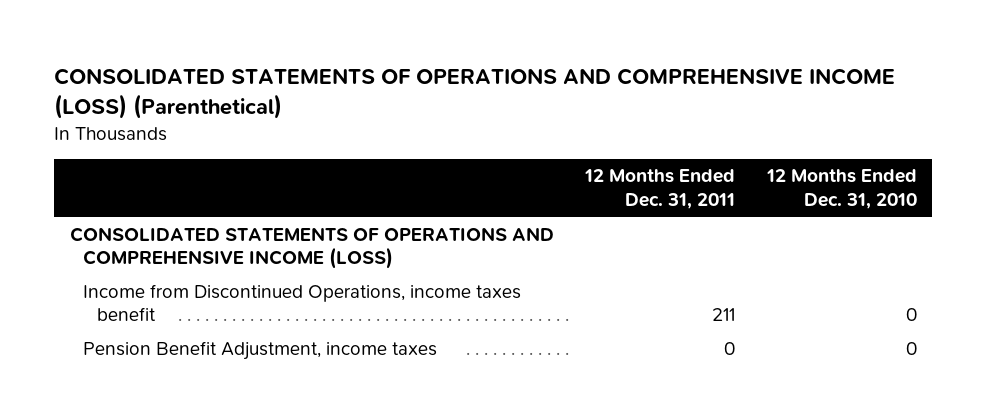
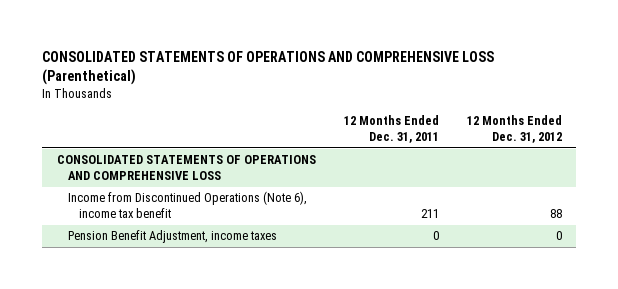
[53,67,895,119] CONSOLIDATED STATEMENTS OF OPERATIONS AND COMPREHENSIVE INCOME (LOSS) (Parenthetical) -> [42,50,495,85] CONSOLIDATED STATEMENTS OF OPERATIONS AND COMPREHENSIVE LOSS (Parenthetical)
[765,169,917,209] 12 Months Ended Dec. 31, 2010 -> none
none -> [466,115,562,144] 12 Months Ended Dec. 31, 2012
[69,226,554,269] CONSOLIDATED STATEMENTS OF OPERATIONS AND COMPREHENSIVE INCOME (LOSS) -> [56,155,316,181] CONSOLIDATED STATEMENTS OF OPERATIONS AND COMPREHENSIVE LOSS
[83,283,522,321] Income from Discontinued Operations, income taxes benefit -> [67,191,307,219] Income from Discontinued Operations (Note 6), income tax benefit

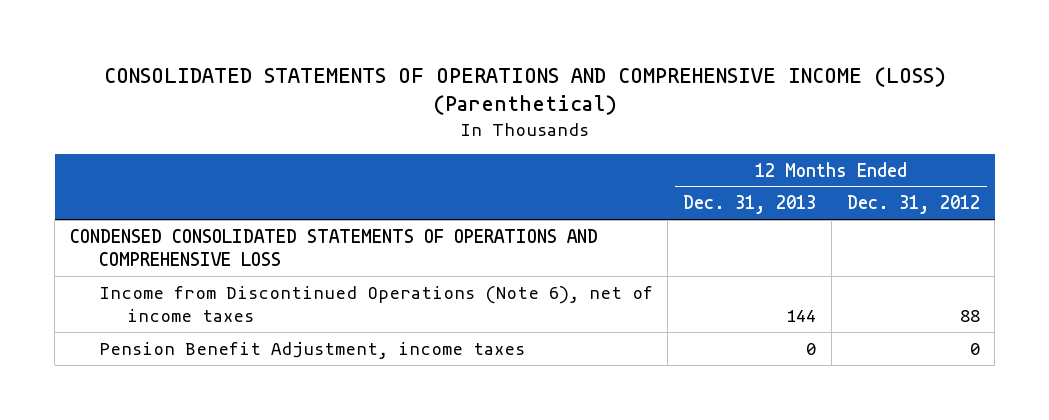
[42,50,495,85] CONSOLIDATED STATEMENTS OF OPERATIONS AND COMPREHENSIVE LOSS (Parenthetical) -> [103,66,946,116] CONSOLIDATED STATEMENTS OF OPERATIONS AND COMPREHENSIVE INCOME (LOSS) (Parenthetical)
[343,115,439,144] 12 Months Ended Dec. 31, 2011 -> none
none -> [683,195,817,215] Dec. 31, 2013
[56,155,316,181] CONSOLIDATED STATEMENTS OF OPERATIONS AND COMPREHENSIVE LOSS -> [69,228,598,267] CONDENSED CONSOLIDATED STATEMENTS OF OPERATIONS AND COMPREHENSIVE LOSS
[67,191,307,219] Income from Discontinued Operations (Note 6), income tax benefit -> [98,285,653,323] Income from Discontinued Operations (Note 6), net of income taxes

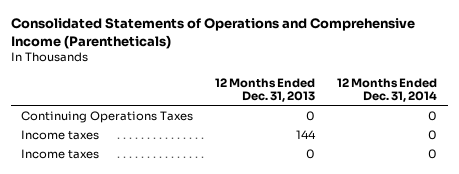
[103,66,946,116] CONSOLIDATED STATEMENTS OF OPERATIONS AND COMPREHENSIVE INCOME (LOSS) (Parenthetical) -> [10,18,415,49] Consolidated Statements of Operations and Comprehensive Income (Parentheticals)
[846,195,980,215] Dec. 31, 2012 -> none
none -> [337,77,438,102] 12 Months Ended Dec. 31, 2014
[69,228,598,267] CONDENSED CONSOLIDATED STATEMENTS OF OPERATIONS AND COMPREHENSIVE LOSS -> none
none -> [21,110,194,123] Continuing Operations Taxes
[98,285,653,323] Income from Discontinued Operations (Note 6), net of income taxes -> [21,129,100,140] Income taxes
[98,341,525,359] Pension Benefit Adjustment, income taxes -> [21,148,100,159] Income taxes

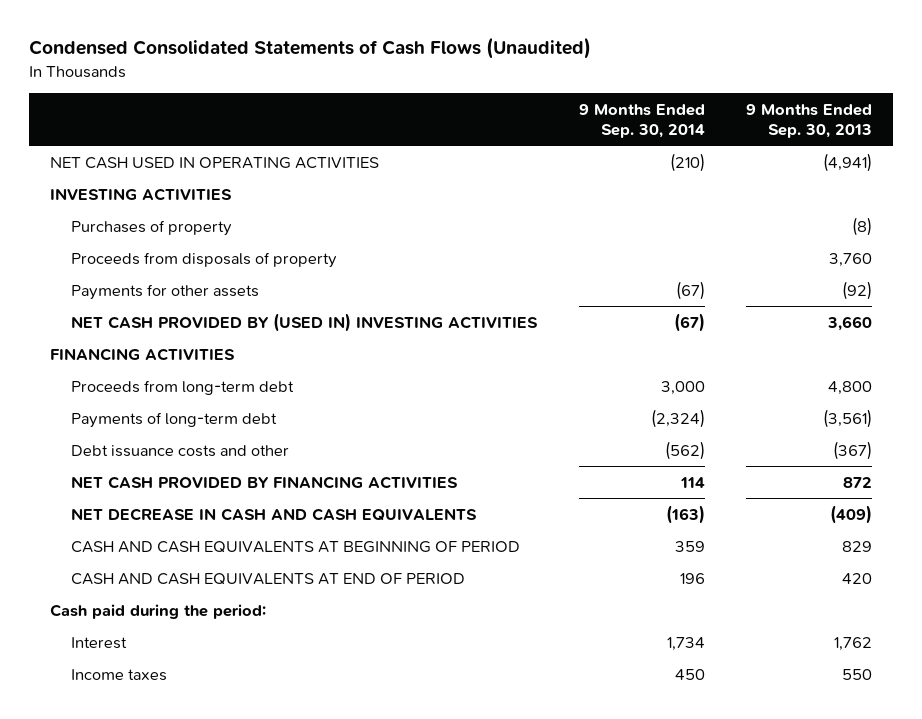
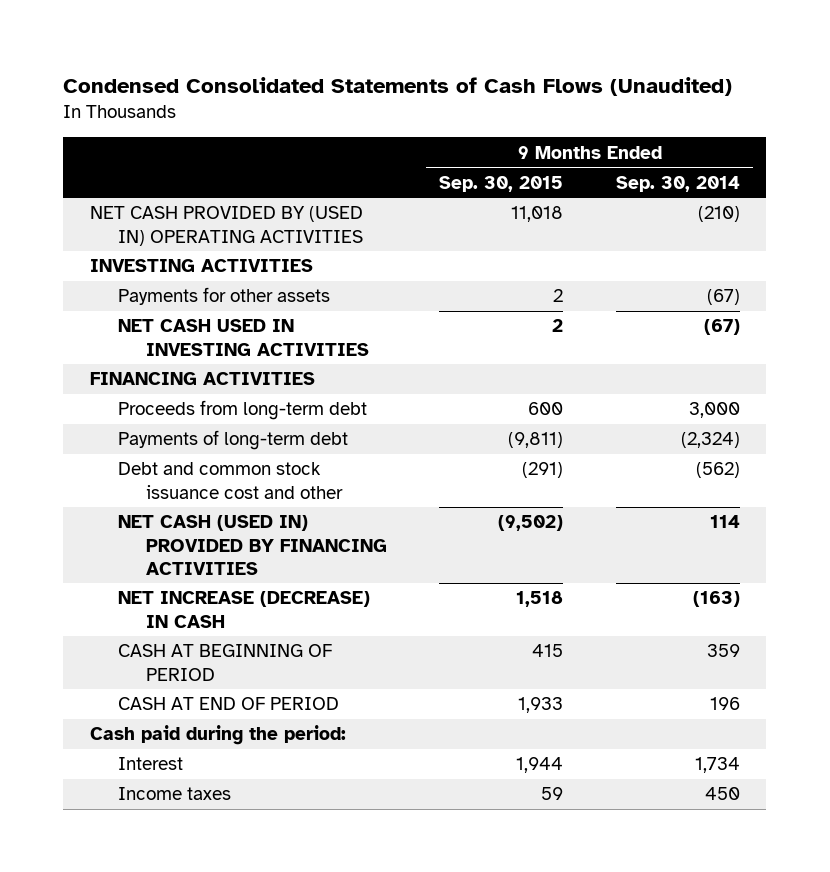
[746,103,873,138] 9 Months Ended Sep. 30, 2013 -> none
none -> [439,175,564,192] Sep. 30, 2015
[49,156,379,169] NET CASH USED IN OPERATING ACTIVITIES -> [89,206,363,246] NET CASH PROVIDED BY (USED IN) OPERATING ACTIVITIES
[70,219,232,236] Purchases of property -> none
[70,251,337,268] Proceeds from disposals of property -> none
[70,312,538,332] NET CASH PROVIDED BY (USED IN) INVESTING ACTIVITIES -> [117,319,369,356] NET CASH USED IN INVESTING ACTIVITIES
[70,444,289,457] Debt issuance costs and other -> [117,462,343,499] Debt and common stock issuance cost and other
[70,475,458,489] NET CASH PROVIDED BY FINANCING ACTIVITIES -> [117,515,387,575] NET CASH (USED IN) PROVIDED BY FINANCING ACTIVITIES
[70,507,477,521] NET DECREASE IN CASH AND CASH EQUIVALENTS -> [117,591,370,628] NET INCREASE (DECREASE) IN CASH
[70,540,520,553] CASH AND CASH EQUIVALENTS AT BEGINNING OF PERIOD -> [117,644,332,681] CASH AT BEGINNING OF PERIOD
[70,572,465,585] CASH AND CASH EQUIVALENTS AT END OF PERIOD -> [117,697,339,711] CASH AT END OF PERIOD

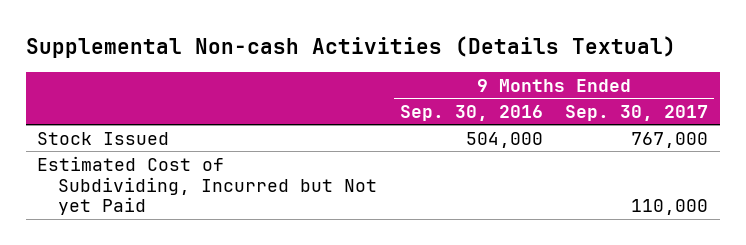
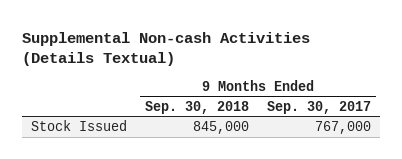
[399,104,543,121] Sep. 30, 2016 -> none
none -> [145,100,250,114] Sep. 30, 2018
[37,155,378,216] Estimated Cost of Subdividing, Incurred but Not yet Paid -> none

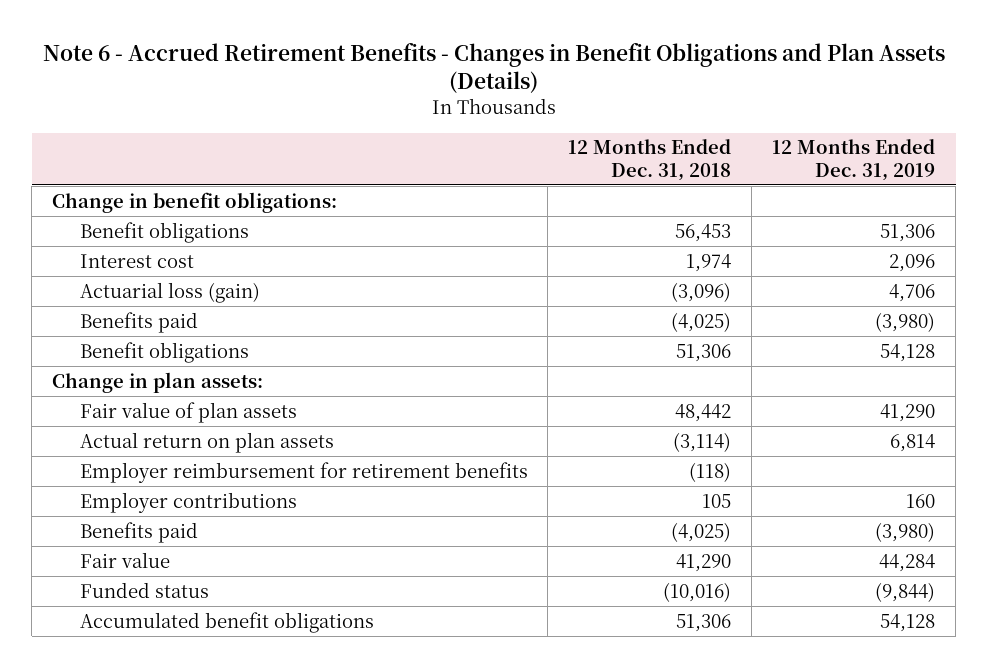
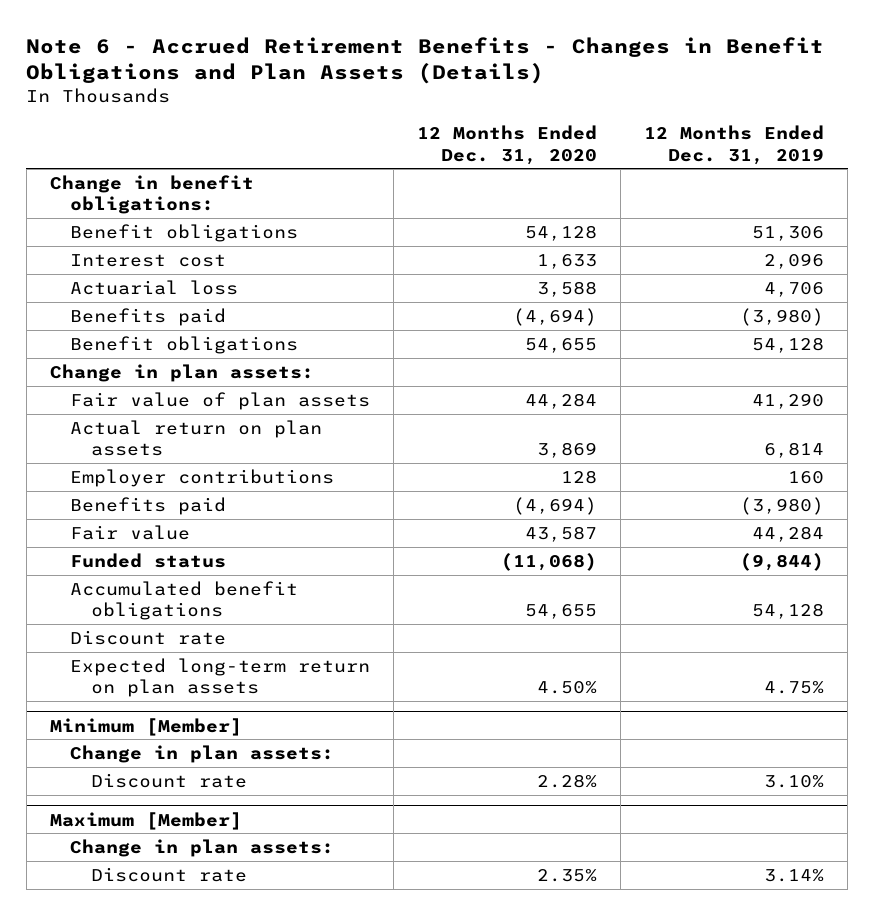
[568,139,732,181] 12 Months Ended Dec. 31, 2018 -> none
none -> [417,125,598,165] 12 Months Ended Dec. 31, 2020
[79,281,260,303] Actuarial loss (gain) -> [70,279,239,295] Actuarial loss
[79,461,528,483] Employer reimbursement for retirement benefits -> none
none -> [70,629,227,645] Discount rate
none -> [70,657,371,698] Expected long-term return on plan assets
none -> [49,717,242,736] Minimum [Member]
none -> [70,744,335,763] Change in plan assets:
none -> [90,772,247,788] Discount rate
none -> [49,811,242,830] Maximum [Member]
none -> [70,838,335,857] Change in plan assets:
none -> [90,866,247,882] Discount rate

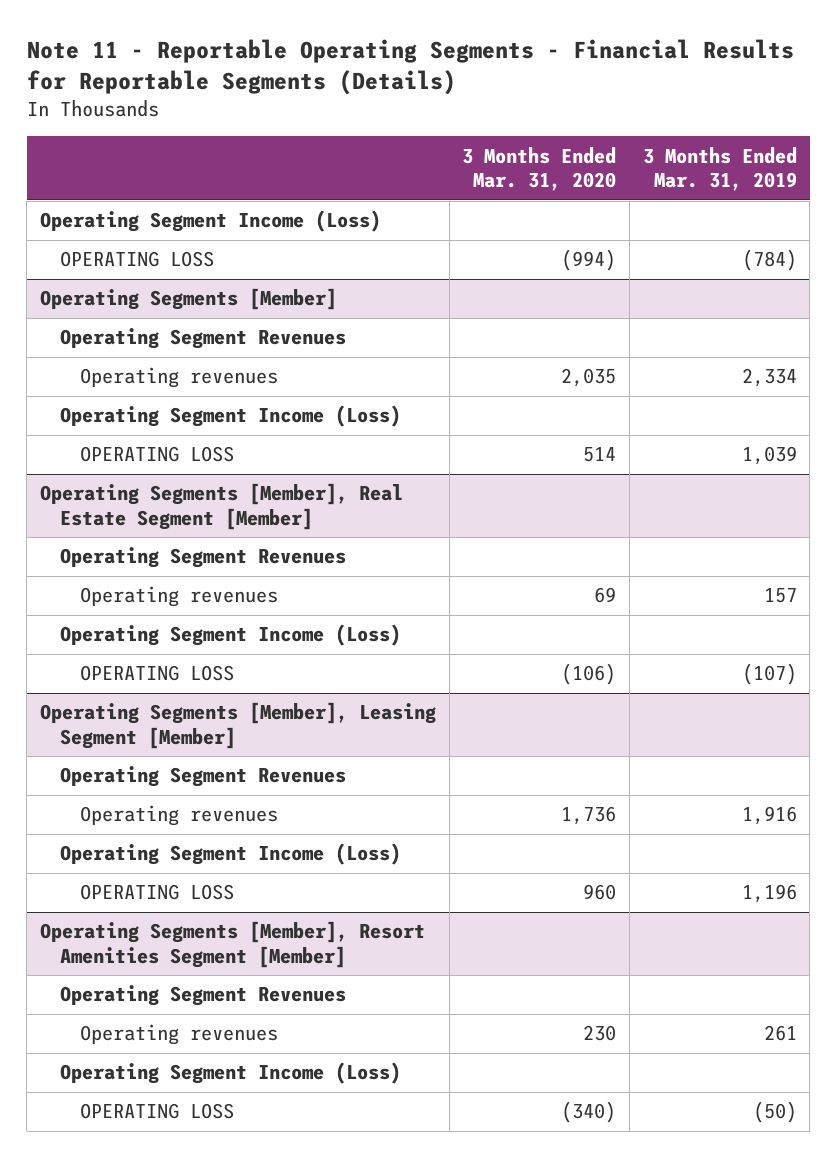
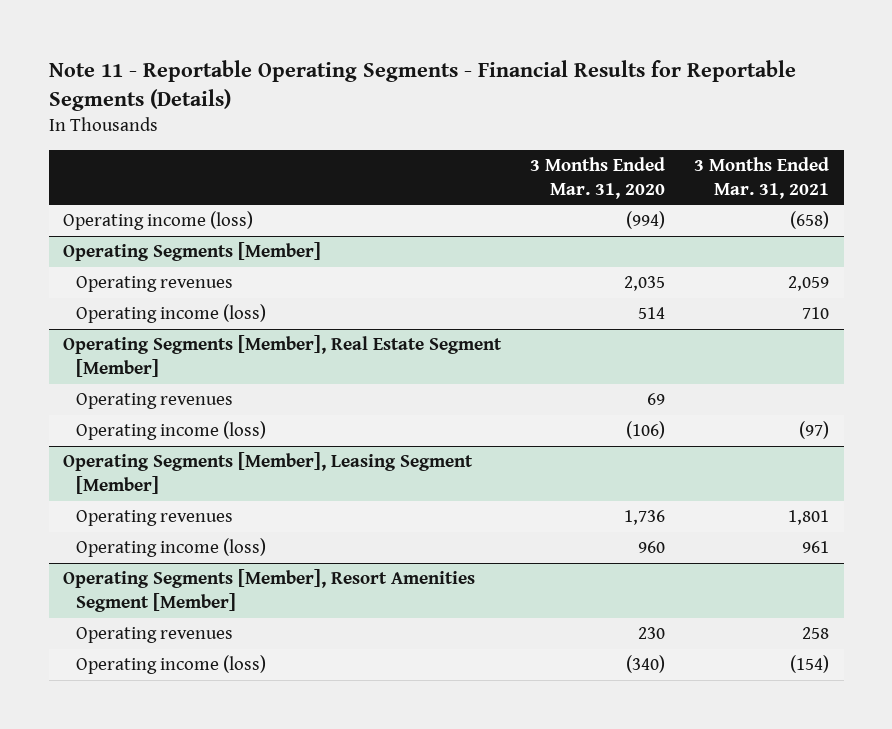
[642,146,797,192] 3 Months Ended Mar. 31, 2019 -> none
none -> [694,156,830,199] 3 Months Ended Mar. 31, 2021
[40,210,382,233] Operating Segment Income (Loss) -> none
[60,251,215,268] OPERATING LOSS -> [63,211,254,231] Operating income (loss)
[60,328,347,350] Operating Segment Revenues -> none
[60,405,402,428] Operating Segment Income (Loss) -> none
[80,446,235,463] OPERATING LOSS -> [76,304,267,324] Operating income (loss)
[60,547,347,569] Operating Segment Revenues -> none
[60,624,402,647] Operating Segment Income (Loss) -> none
[80,665,235,682] OPERATING LOSS -> [76,421,267,441] Operating income (loss)
[60,766,347,788] Operating Segment Revenues -> none
[60,843,402,866] Operating Segment Income (Loss) -> none
[80,884,235,901] OPERATING LOSS -> [76,538,267,558] Operating income (loss)
[60,985,347,1007] Operating Segment Revenues -> none
[60,1062,402,1085] Operating Segment Income (Loss) -> none
[80,1103,235,1120] OPERATING LOSS -> [76,655,267,675] Operating income (loss)

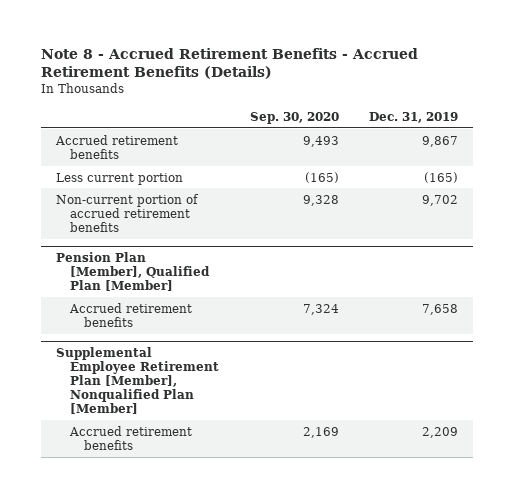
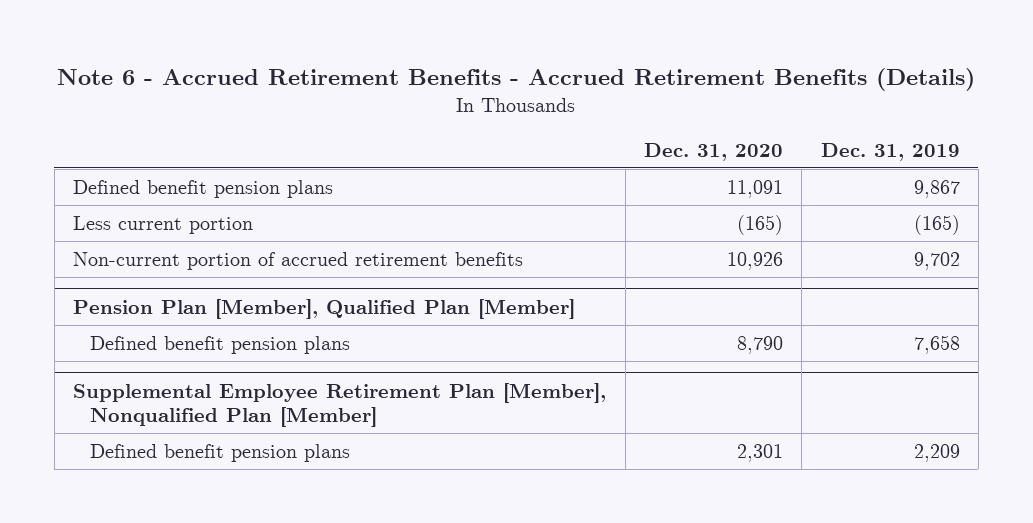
[40,47,418,80] Note 8 - Accrued Retirement Benefits - Accrued Retirement Benefits (Details) -> [57,68,976,92] Note 6 - Accrued Retirement Benefits - Accrued Retirement Benefits (Details)
[249,111,339,124] Sep. 30, 2020 -> none
none -> [643,142,783,161] Dec. 31, 2020
[54,134,178,159] Accrued retirement benefits -> [73,179,334,198] Defined benefit pension plans
[69,302,193,327] Accrued retirement benefits -> [90,335,351,354] Defined benefit pension plans
[69,425,193,450] Accrued retirement benefits -> [90,443,351,462] Defined benefit pension plans

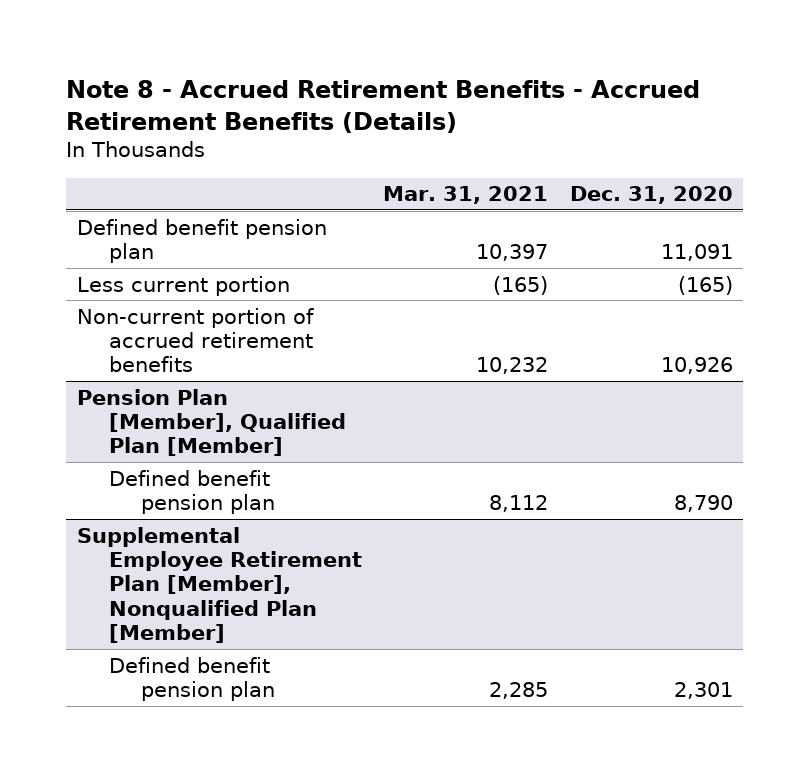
[57,68,976,92] Note 6 - Accrued Retirement Benefits - Accrued Retirement Benefits (Details) -> [66,80,701,133] Note 8 - Accrued Retirement Benefits - Accrued Retirement Benefits (Details)
[820,142,960,161] Dec. 31, 2019 -> none
none -> [383,186,549,205] Mar. 31, 2021
[73,179,334,198] Defined benefit pension plans -> [77,218,328,263] Defined benefit pension plan
[90,335,351,354] Defined benefit pension plans -> [108,469,275,514] Defined benefit pension plan
[90,443,351,462] Defined benefit pension plans -> [108,656,275,701] Defined benefit pension plan

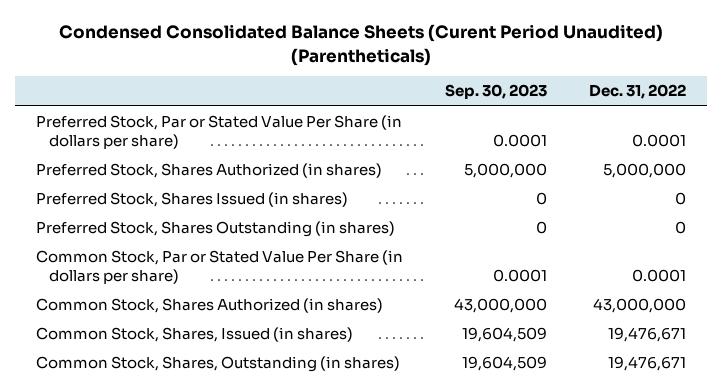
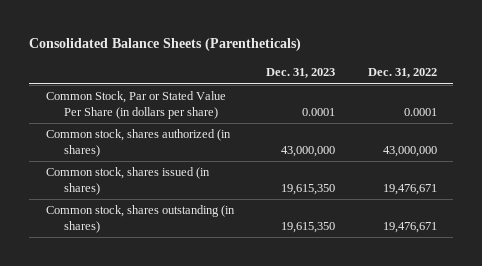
[58,24,663,66] Condensed Consolidated Balance Sheets (Curent Period Unaudited) (Parentheticals) -> [29,38,302,52] Consolidated Balance Sheets (Parentheticals)
[444,84,547,100] Sep. 30, 2023 -> none
none -> [266,68,336,79] Dec. 31, 2023
[36,114,403,149] Preferred Stock, Par or Stated Value Per Share (in dollars per share) -> none
[36,162,383,178] Preferred Stock, Shares Authorized (in shares) -> none
[36,191,349,207] Preferred Stock, Shares Issued (in shares) -> none
[36,220,396,237] Preferred Stock, Shares Outstanding (in shares) -> none
[36,297,384,313] Common Stock, Shares Authorized (in shares) -> [45,129,231,157] Common stock, shares authorized (in shares)
[36,326,354,342] Common Stock, Shares, Issued (in shares) -> [45,167,210,195] Common stock, shares issued (in shares)
[36,355,401,372] Common Stock, Shares, Outstanding (in shares) -> [45,205,235,233] Common stock, shares outstanding (in shares)

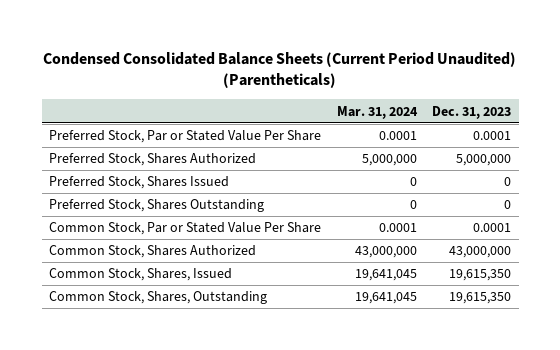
[29,38,302,52] Consolidated Balance Sheets (Parentheticals) -> [43,51,517,89] Condensed Consolidated Balance Sheets (Current Period Unaudited) (Parentheticals)
[367,68,437,79] Dec. 31, 2022 -> none
none -> [336,105,418,119] Mar. 31, 2024
none -> [49,130,322,144] Preferred Stock, Par or Stated Value Per Share
none -> [49,153,257,167] Preferred Stock, Shares Authorized
none -> [49,176,230,190] Preferred Stock, Shares Issued
none -> [49,199,265,213] Preferred Stock, Shares Outstanding
[45,91,226,119] Common Stock, Par or Stated Value Per Share (in dollars per share) -> [49,222,322,236] Common Stock, Par or Stated Value Per Share
[45,129,231,157] Common stock, shares authorized (in shares) -> [49,245,257,259] Common Stock, Shares Authorized
[45,167,210,195] Common stock, shares issued (in shares) -> [49,268,233,282] Common Stock, Shares, Issued
[45,205,235,233] Common stock, shares outstanding (in shares) -> [49,291,268,305] Common Stock, Shares, Outstanding

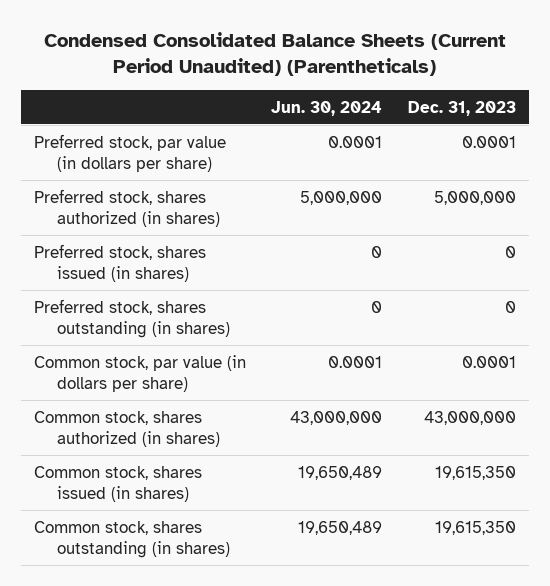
[336,105,418,119] Mar. 31, 2024 -> none
none -> [271,100,383,116] Jun. 30, 2024
[49,130,322,144] Preferred Stock, Par or Stated Value Per Share -> [33,133,226,172] Preferred stock, par value (in dollars per share)
[49,153,257,167] Preferred Stock, Shares Authorized -> [33,188,220,227] Preferred stock, shares authorized (in shares)
[49,176,230,190] Preferred Stock, Shares Issued -> [33,243,206,282] Preferred stock, shares issued (in shares)
[49,199,265,213] Preferred Stock, Shares Outstanding -> [33,298,230,338] Preferred stock, shares outstanding (in shares)
[49,222,322,236] Common Stock, Par or Stated Value Per Share -> [33,354,246,392] Common stock, par value (in dollars per share)
[49,245,257,259] Common Stock, Shares Authorized -> [33,410,220,447] Common stock, shares authorized (in shares)
[49,268,233,282] Common Stock, Shares, Issued -> [33,465,202,502] Common stock, shares issued (in shares)
[49,291,268,305] Common Stock, Shares, Outstanding -> [33,520,230,558] Common stock, shares outstanding (in shares)

